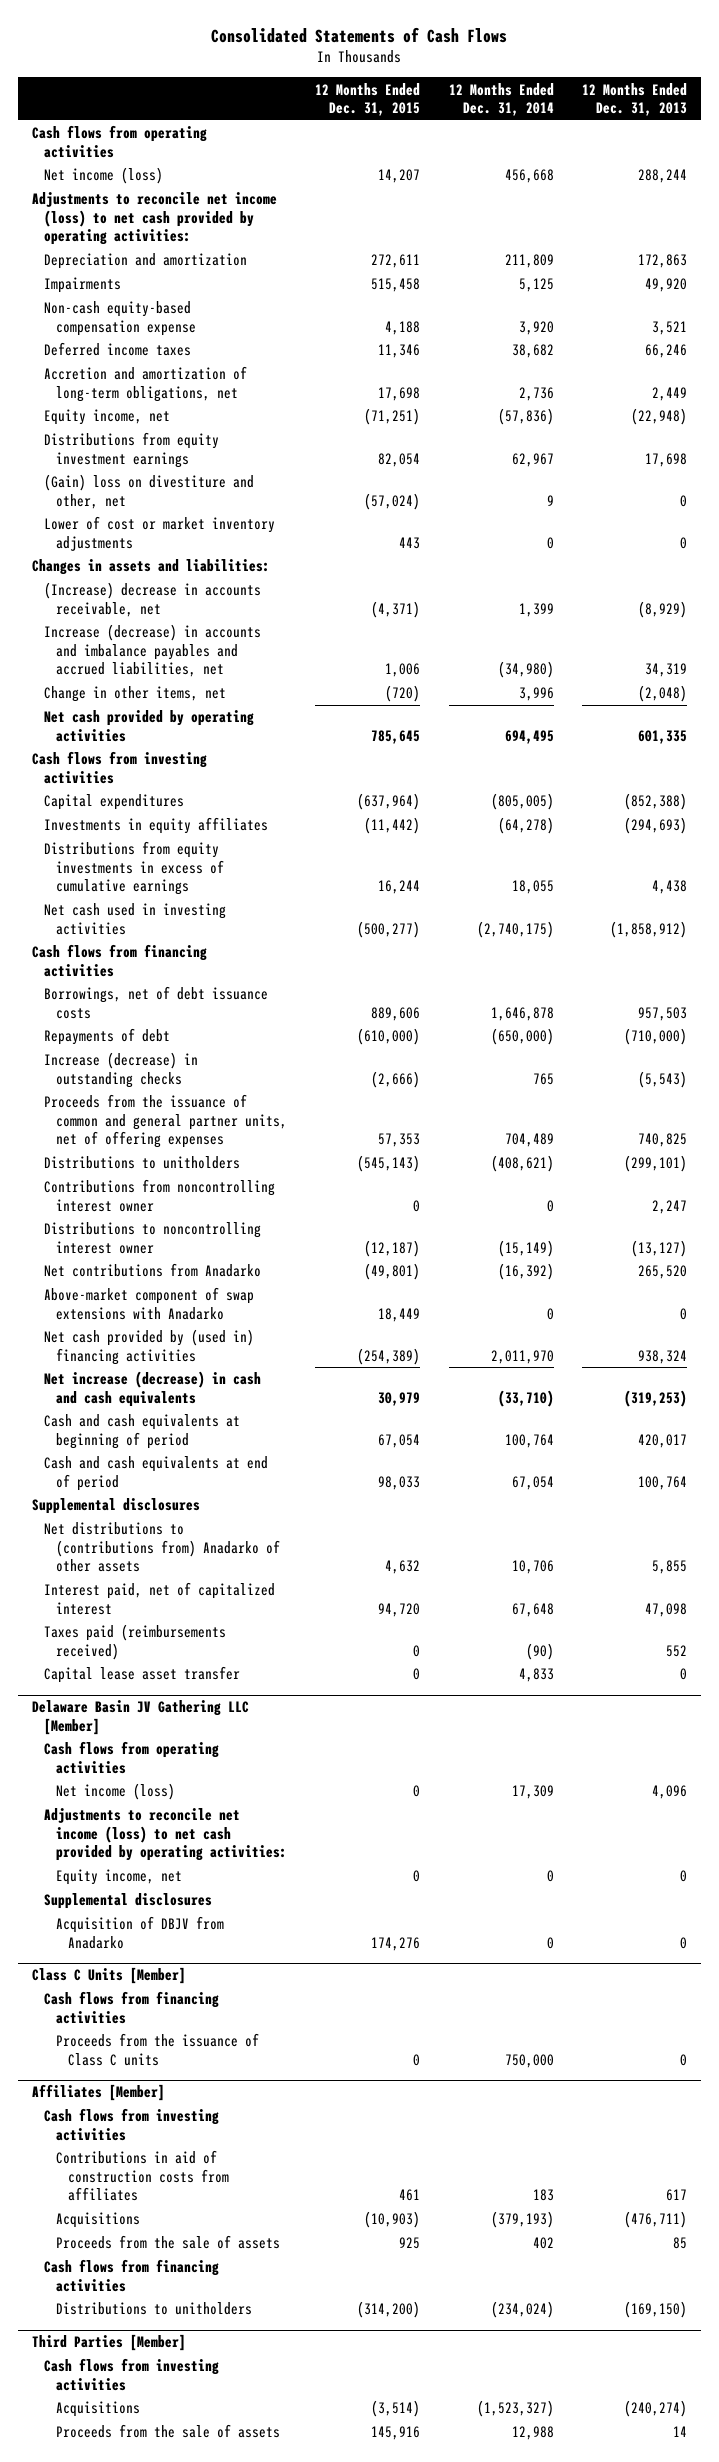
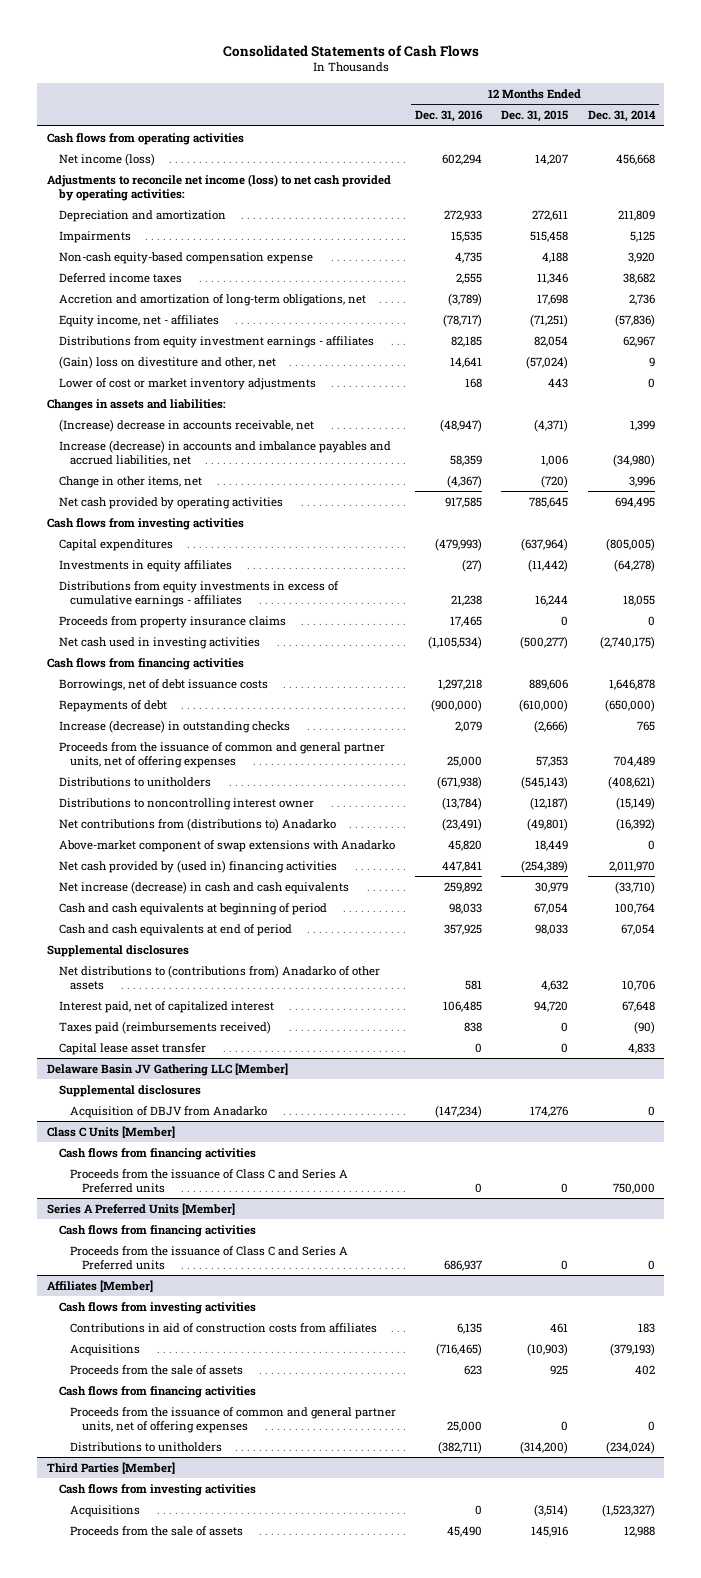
[581,82,687,116] 12 Months Ended Dec. 31, 2013 -> none
none -> [415,110,484,123] Dec. 31, 2016
[44,409,171,426] Equity income, net -> [58,314,219,327] Equity income, net - affiliates
[44,432,220,468] Distributions from equity investment earnings -> [58,335,374,348] Distributions from equity investment earnings - affiliates
[44,841,225,895] Distributions from equity investments in excess of cumulative earnings -> [58,580,339,607] Distributions from equity investments in excess of cumulative earnings - affiliates
none -> [58,615,286,628] Proceeds from property insurance claims
[44,1179,276,1212] Contributions from noncontrolling interest owner -> none
[44,1263,262,1278] Net contributions from Anadarko -> [58,817,336,831] Net contributions from (distributions to) Anadarko
[44,1741,220,1774] Cash flows from operating activities -> none
[56,1783,176,1801] Net income (loss) -> none
[44,1808,288,1861] Adjustments to reconcile net income (loss) to net cash provided by operating activities: -> none
[56,1869,183,1886] Equity income, net -> none
[56,2033,260,2066] Proceeds from the issuance of Class C units -> [70,1168,349,1193] Proceeds from the issuance of Class C and Series A Preferred units
none -> [46,1202,235,1215] Series A Preferred Units [Member]
none -> [58,1224,256,1237] Cash flows from financing activities
none -> [70,1245,349,1270] Proceeds from the issuance of Class C and Series A Preferred units
none -> [70,1406,397,1433] Proceeds from the issuance of common and general partner units, net of offering expenses

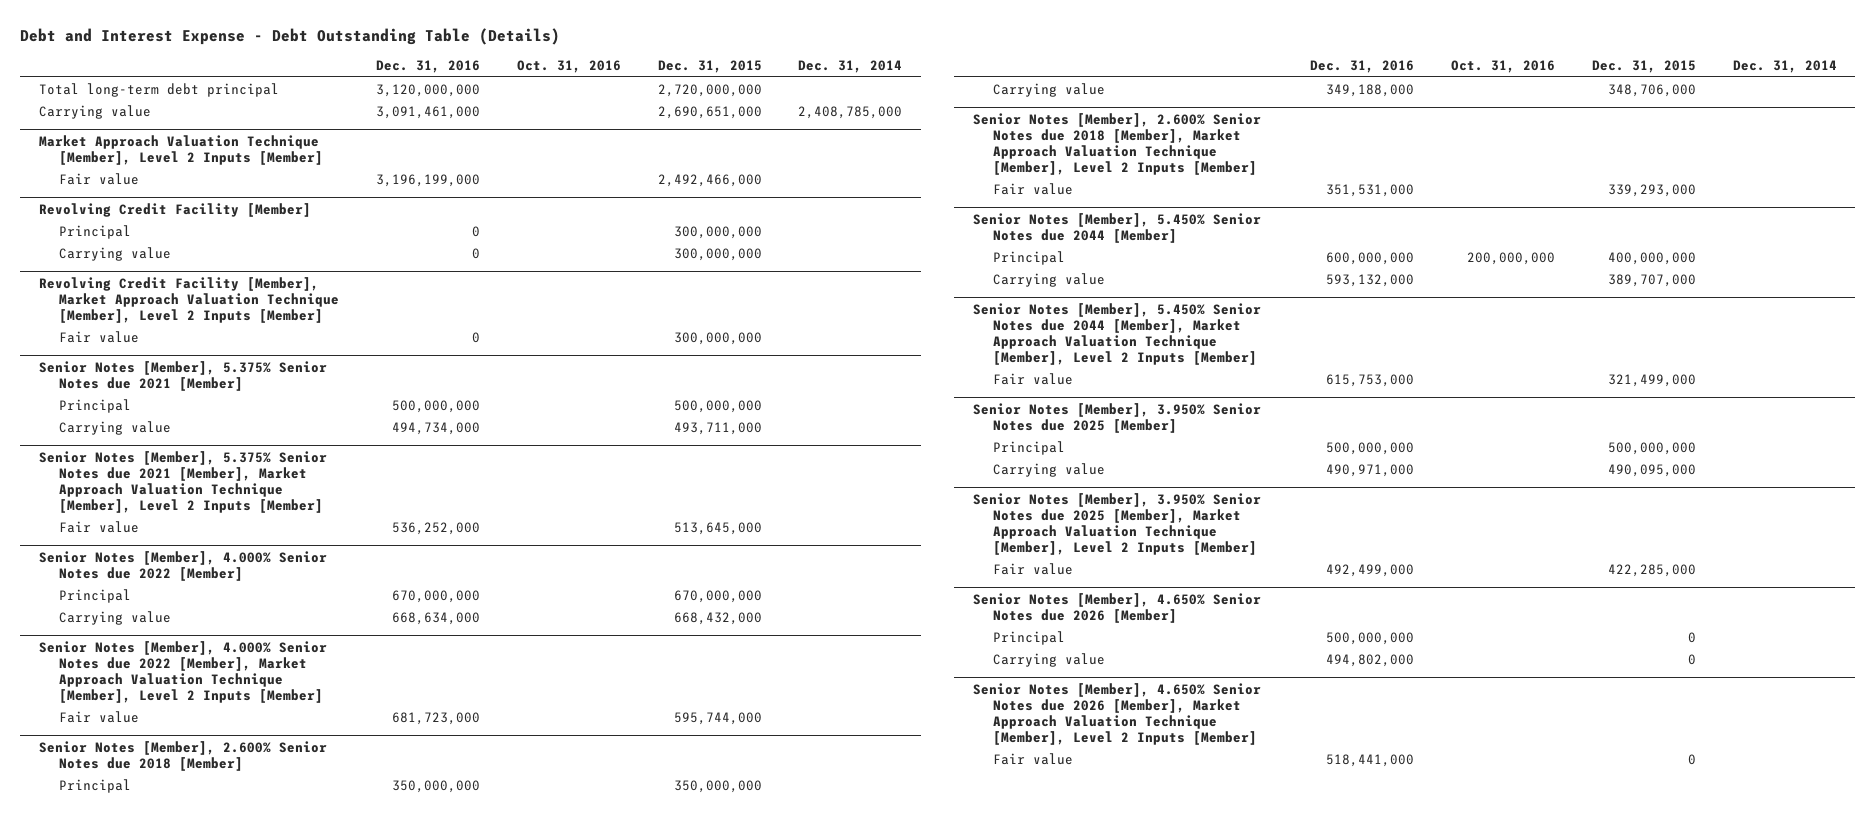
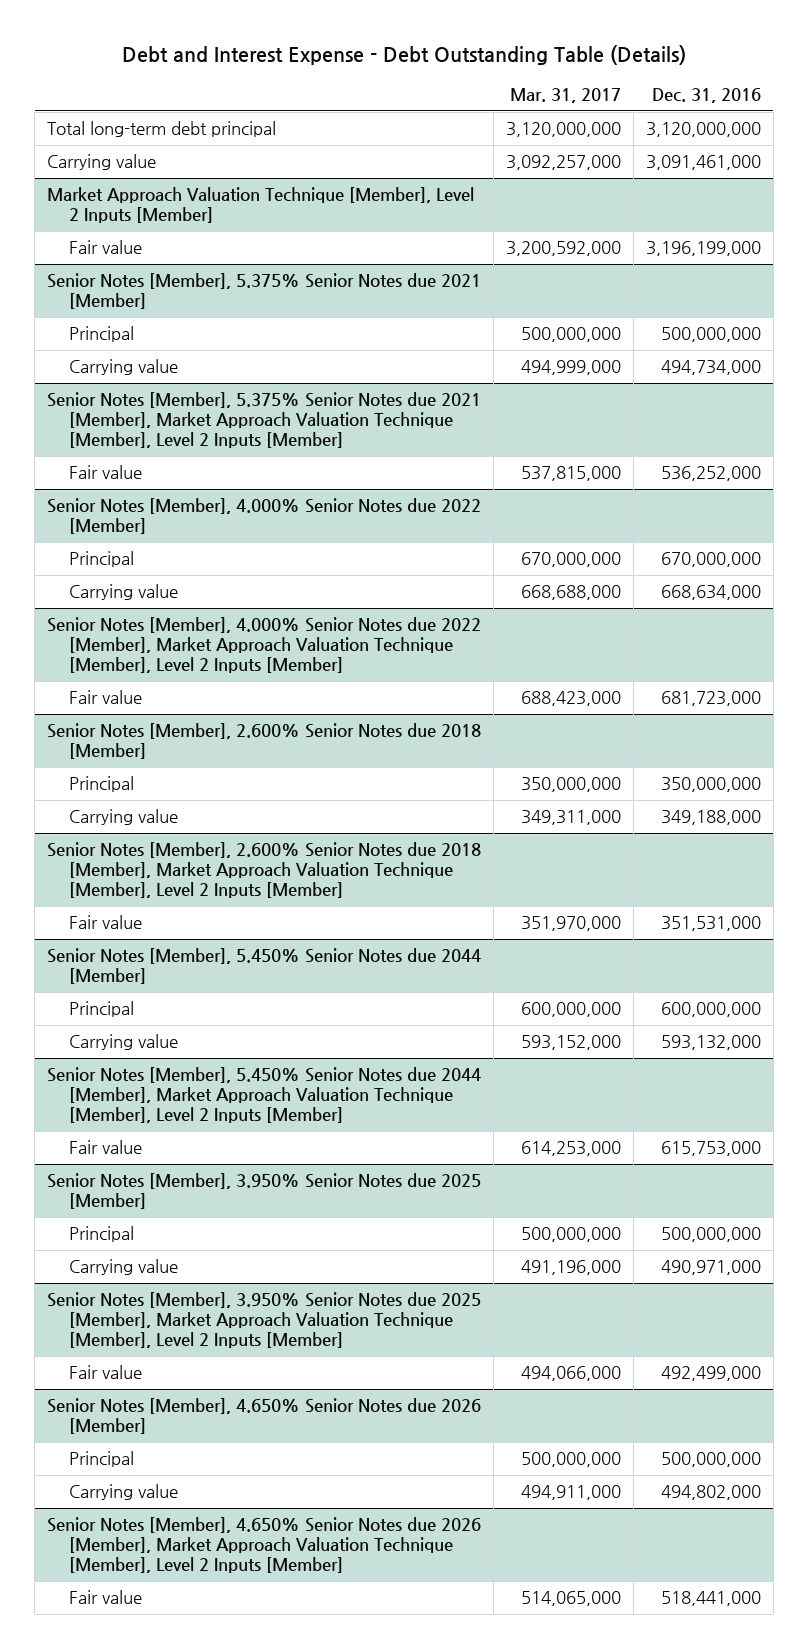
[516,60,621,74] Oct. 31, 2016 -> none
[657,60,762,74] Dec. 31, 2015 -> none
[798,60,903,74] Dec. 31, 2014 -> none
none -> [510,88,622,104] Mar. 31, 2017
[38,202,311,217] Revolving Credit Facility [Member] -> none
[58,224,131,239] Principal -> none
[58,246,171,261] Carrying value -> none
[38,276,339,323] Revolving Credit Facility [Member], Market Approach Valuation Technique [Member], Level 2 Inputs [Member] -> none
[58,330,139,343] Fair value -> none

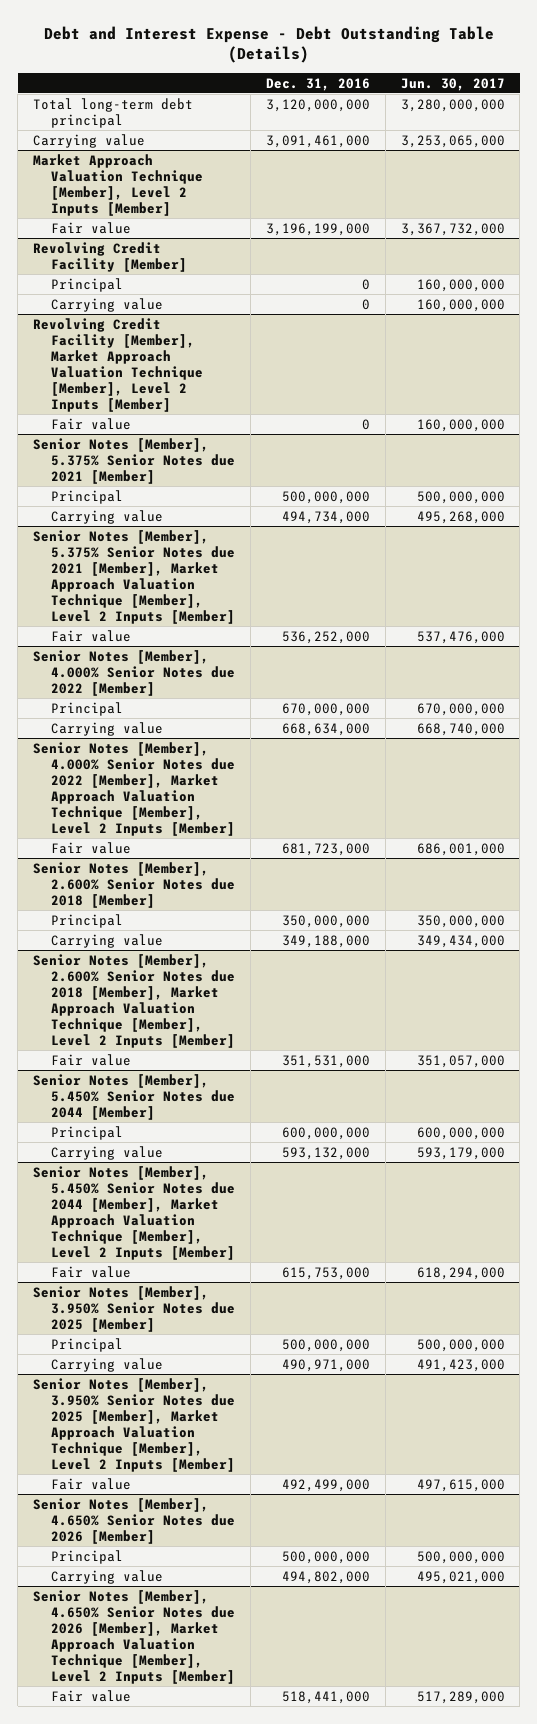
[510,88,622,104] Mar. 31, 2017 -> none
none -> [400,77,505,91] Jun. 30, 2017
none -> [32,241,188,272] Revolving Credit Facility [Member]
none -> [51,277,124,292] Principal
none -> [51,297,164,312] Carrying value
none -> [32,317,204,412] Revolving Credit Facility [Member], Market Approach Valuation Technique [Member], Level 2 Inputs [Member]
none -> [51,417,132,430] Fair value

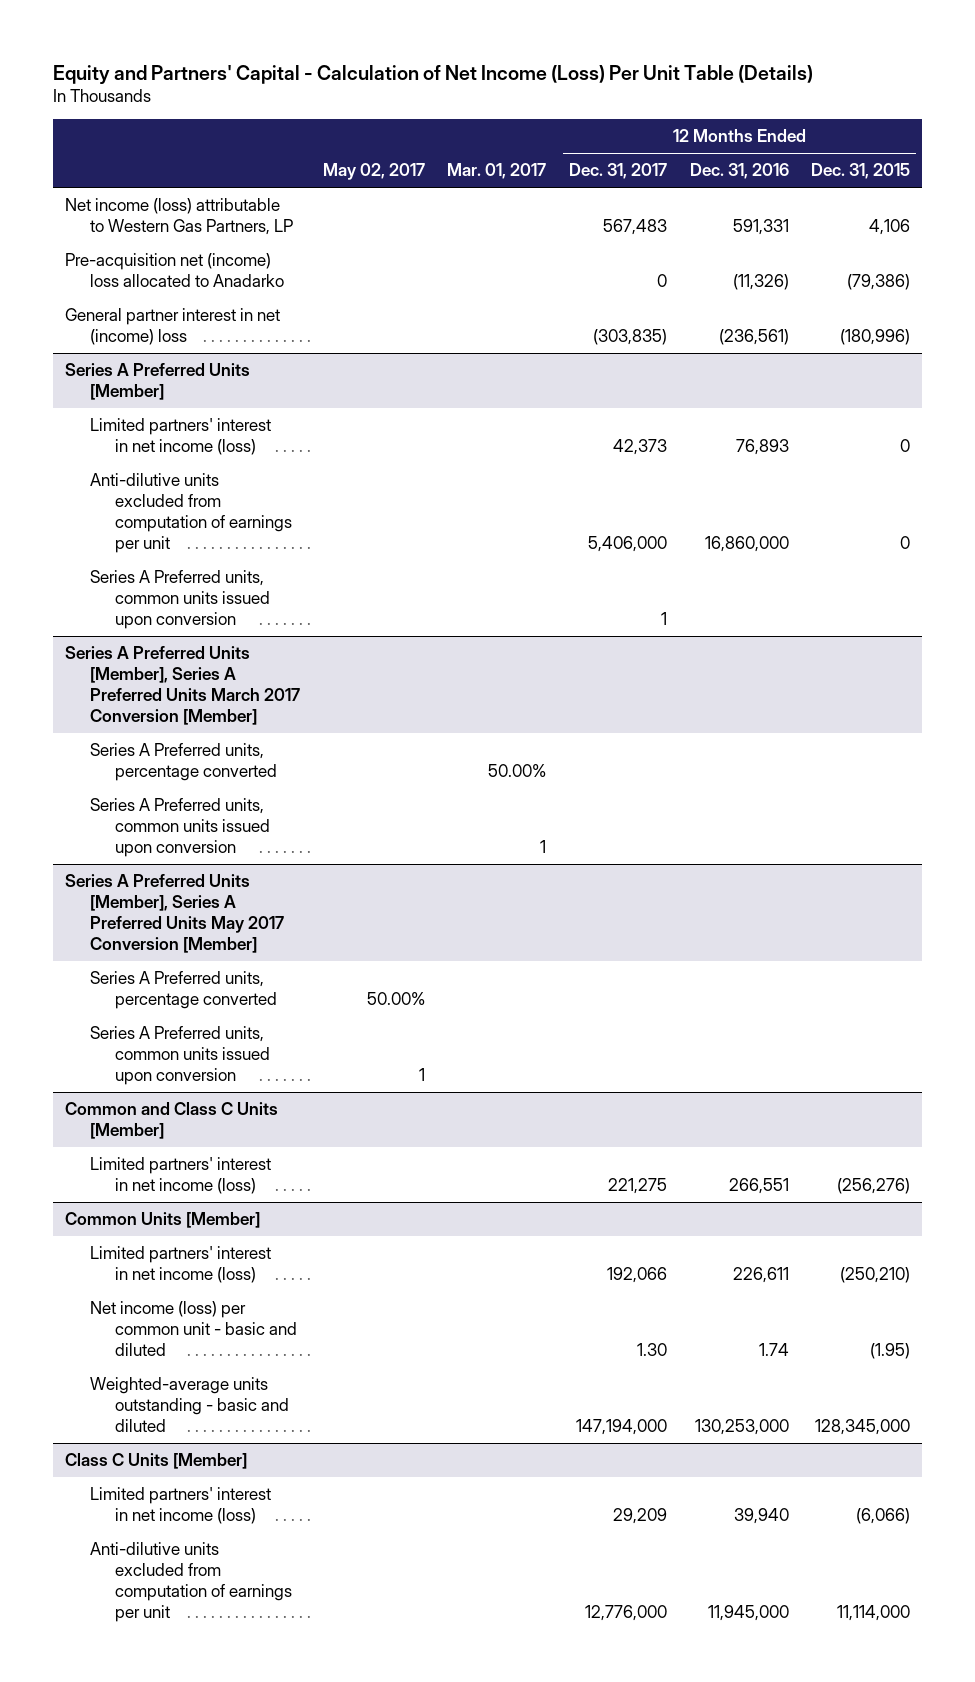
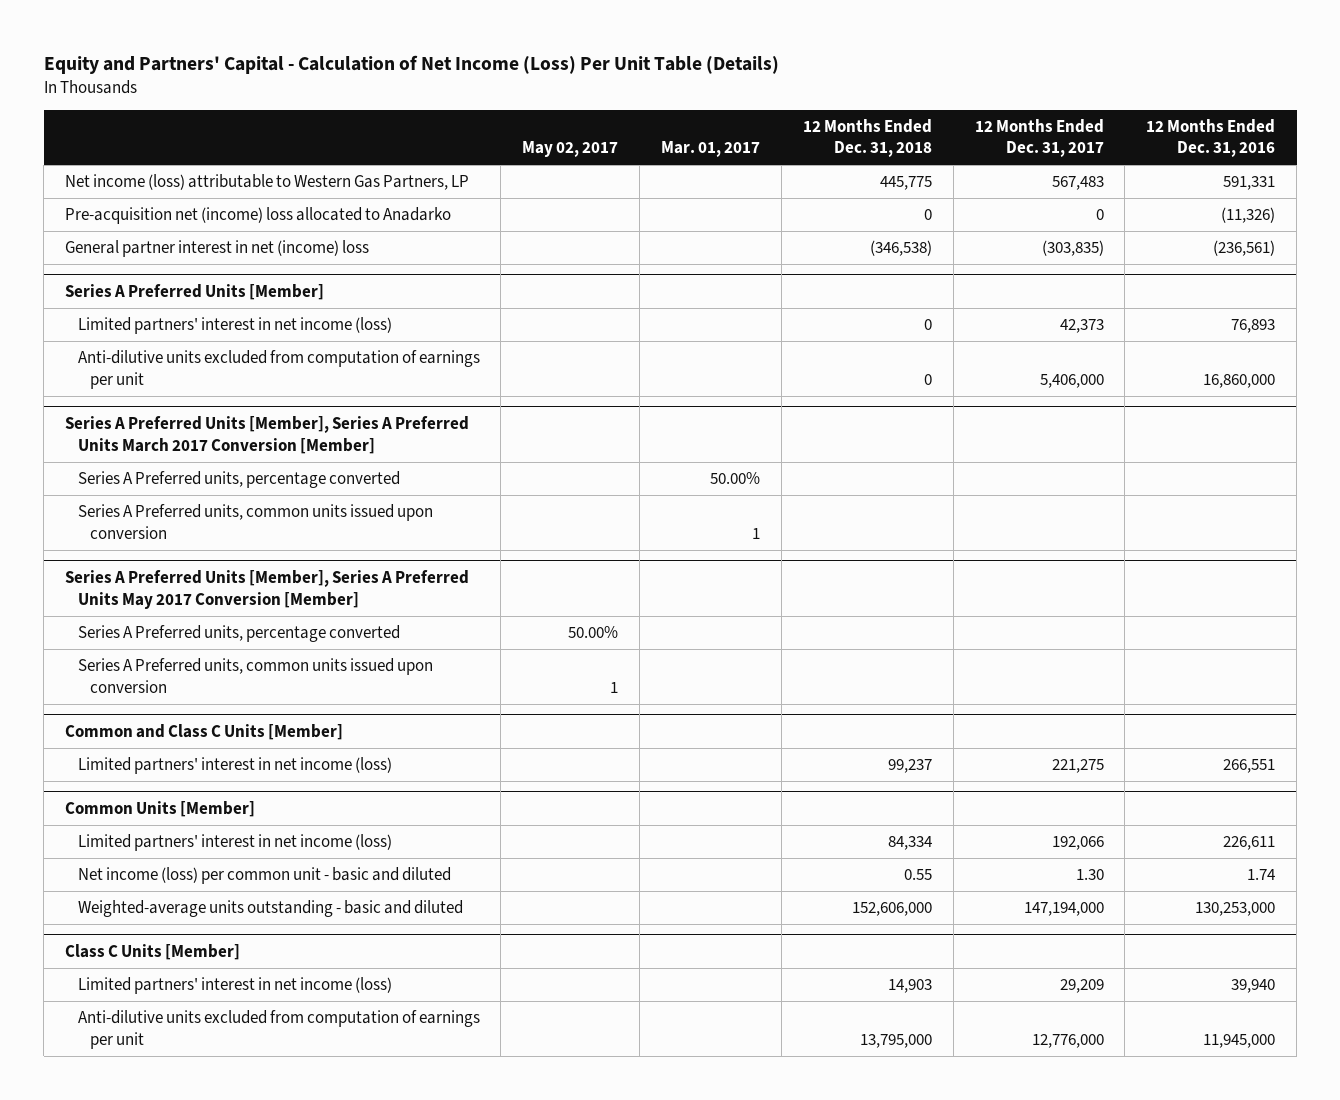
[811,163,911,180] Dec. 31, 2015 -> none
none -> [802,118,932,158] 12 Months Ended Dec. 31, 2018
[89,570,271,630] Series A Preferred units, common units issued upon conversion -> none

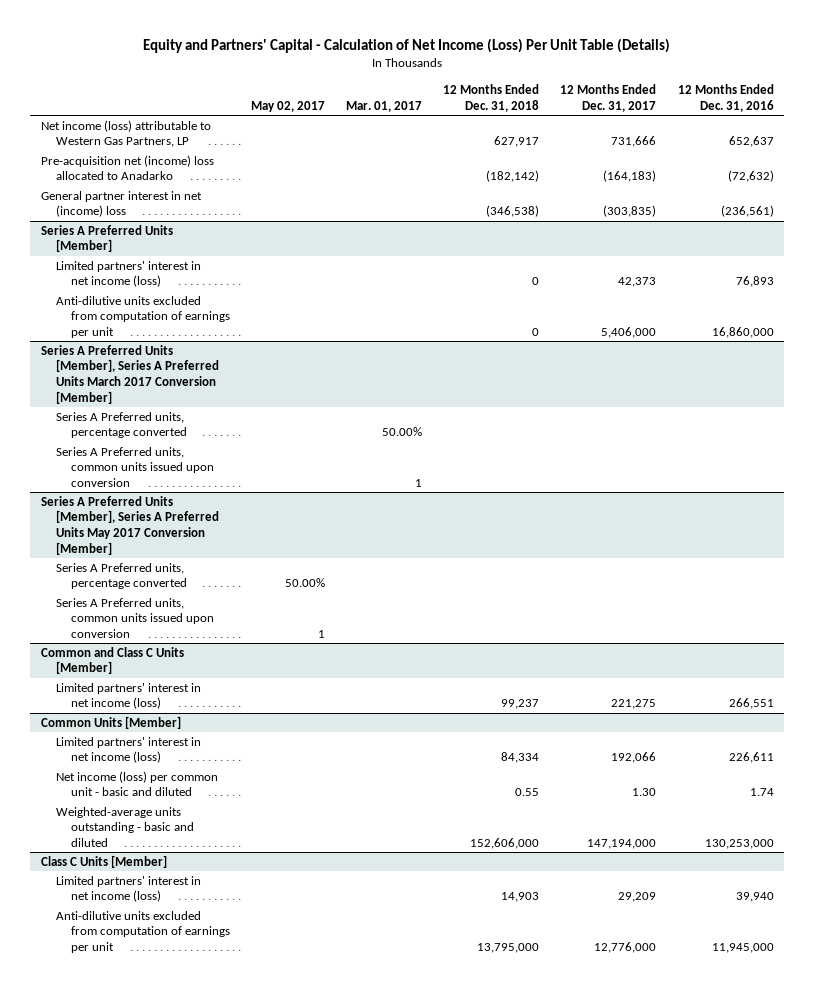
[879,176,932,191] 445,775 -> [494,136,540,148] 627,917
[1051,176,1104,191] 567,483 -> [611,136,657,148] 731,666
[1223,176,1276,191] 591,331 -> [728,136,774,148] 652,637
[923,209,932,221] 0 -> [486,170,540,183] (182,142)
[1095,209,1104,221] 0 -> [603,170,657,183] (164,183)
[1221,207,1276,224] (11,326) -> [727,170,774,183] (72,632)

